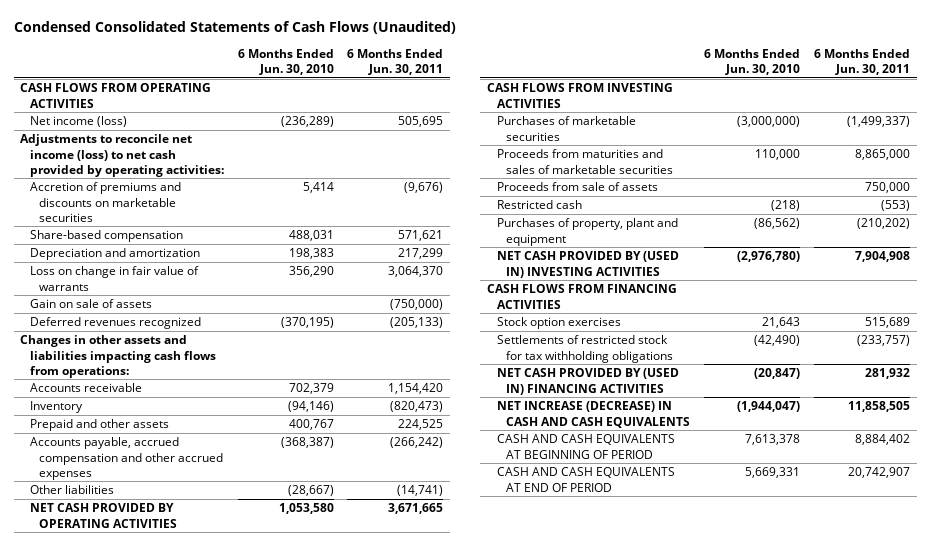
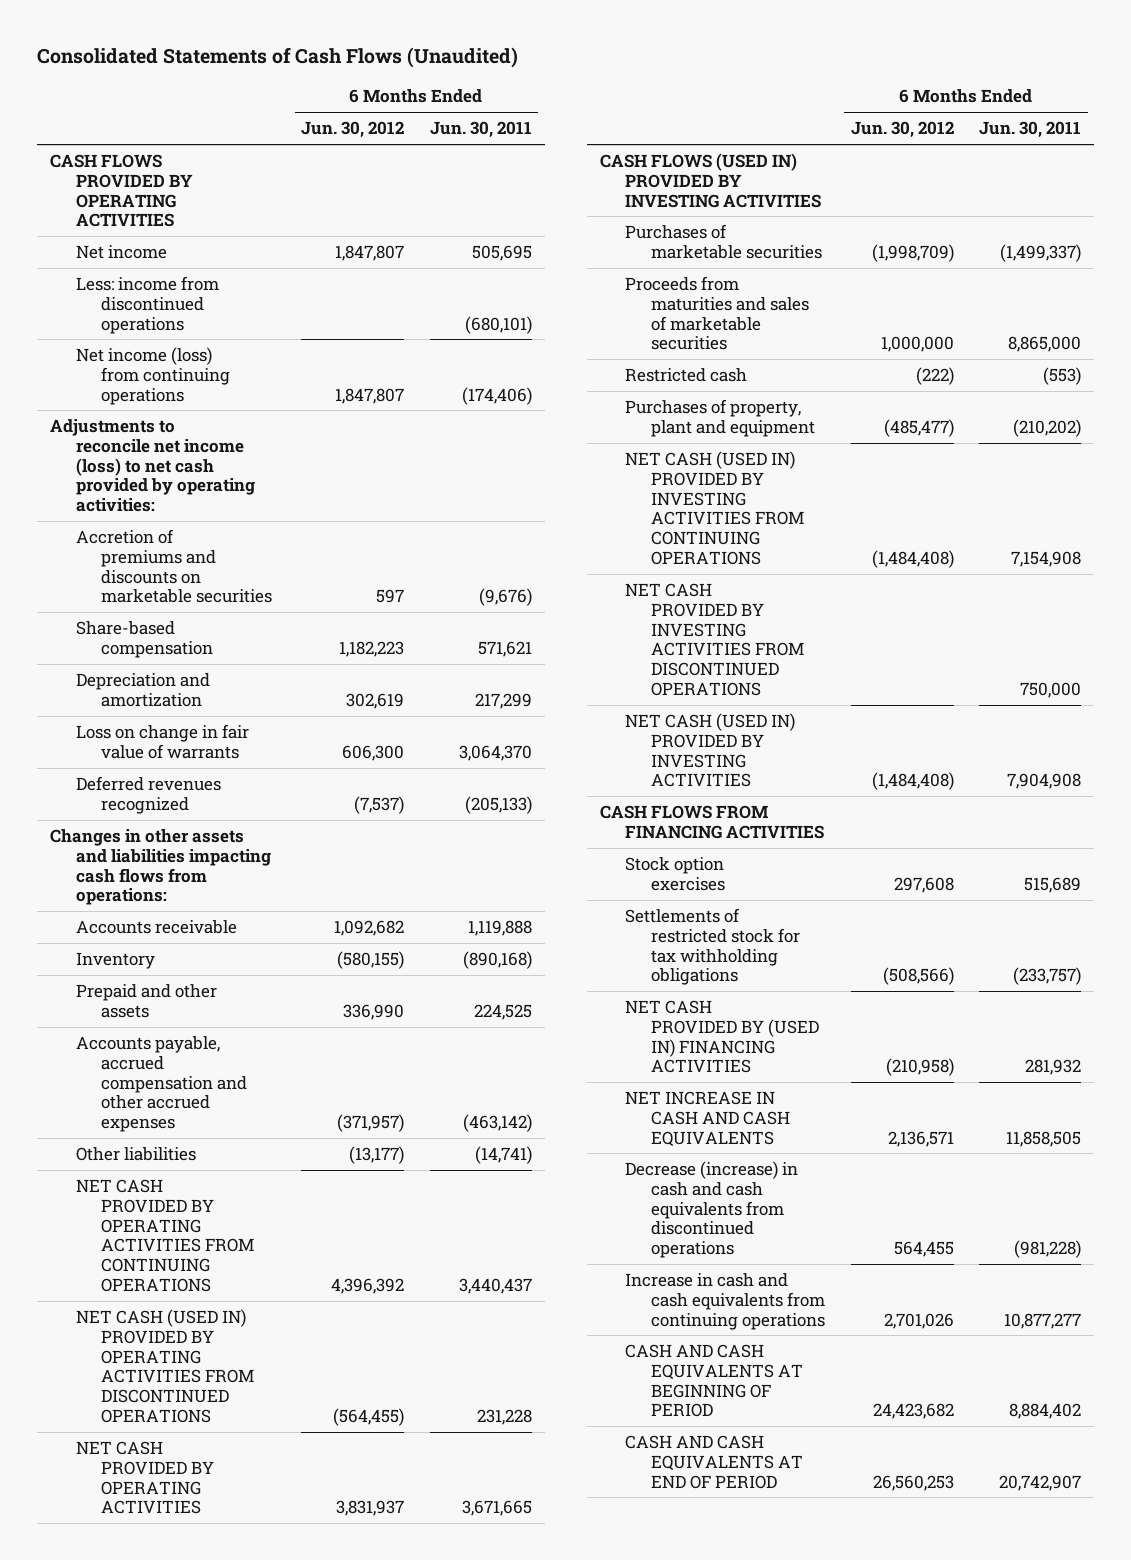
[13,21,456,35] Condensed Consolidated Statements of Cash Flows (Unaudited) -> [37,47,519,69] Consolidated Statements of Cash Flows (Unaudited)
[237,48,334,76] 6 Months Ended Jun. 30, 2010 -> none
none -> [301,121,405,139] Jun. 30, 2012
[20,83,212,108] CASH FLOWS FROM OPERATING ACTIVITIES -> [49,154,193,228] CASH FLOWS PROVIDED BY OPERATING ACTIVITIES
[29,116,127,128] Net income (loss) -> [75,245,167,260] Net income
none -> [75,276,219,334] Less: income from discontinued operations
none -> [75,347,231,405] Net income (loss) from continuing operations
[29,299,152,309] Gain on sale of assets -> none
[388,383,444,395] 1,154,420 -> [467,920,532,937] 1,119,888
[390,401,444,413] (820,473) -> [462,951,532,970] (890,168)
[390,437,444,449] (266,242) -> [462,1114,532,1133] (463,142)
none -> [75,1179,255,1292] NET CASH PROVIDED BY OPERATING ACTIVITIES FROM CONTINUING OPERATIONS
none -> [75,1309,255,1423] NET CASH (USED IN) PROVIDED BY OPERATING ACTIVITIES FROM DISCONTINUED OPERATIONS
[487,83,674,108] CASH FLOWS FROM INVESTING ACTIVITIES -> [599,153,822,208] CASH FLOWS (USED IN) PROVIDED BY INVESTING ACTIVITIES
[496,182,658,192] Proceeds from sale of assets -> none
none -> [625,451,805,565] NET CASH (USED IN) PROVIDED BY INVESTING ACTIVITIES FROM CONTINUING OPERATIONS
none -> [625,583,805,696] NET CASH PROVIDED BY INVESTING ACTIVITIES FROM DISCONTINUED OPERATIONS
[496,251,679,278] NET CASH PROVIDED BY (USED IN) INVESTING ACTIVITIES -> [625,713,796,788] NET CASH (USED IN) PROVIDED BY INVESTING ACTIVITIES
[496,401,690,428] NET INCREASE (DECREASE) IN CASH AND CASH EQUIVALENTS -> [625,1091,791,1147] NET INCREASE IN CASH AND CASH EQUIVALENTS
none -> [625,1161,799,1259] Decrease (increase) in cash and cash equivalents from discontinued operations
none -> [625,1273,826,1330] Increase in cash and cash equivalents from continuing operations

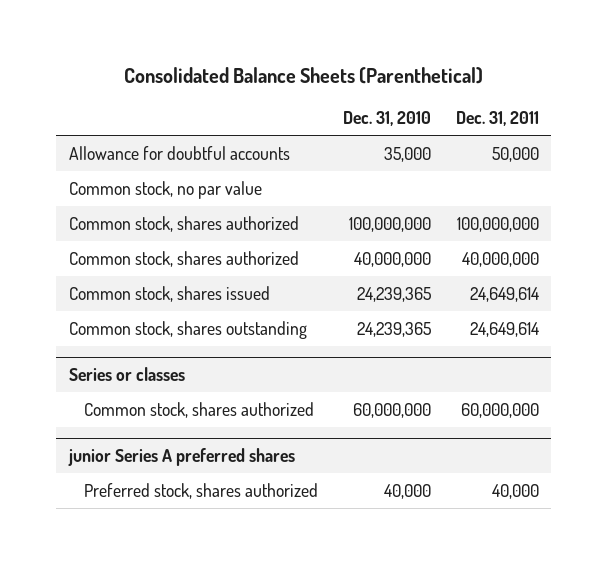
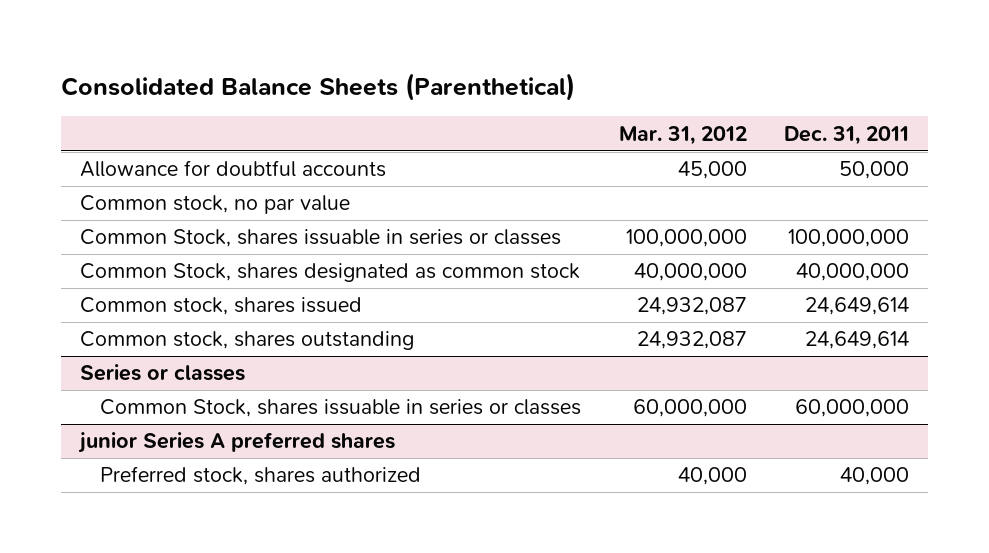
[342,111,431,127] Dec. 31, 2010 -> none
none -> [618,125,747,145] Mar. 31, 2012
[68,215,299,232] Common stock, shares authorized -> [80,229,562,248] Common Stock, shares issuable in series or classes
[68,250,299,267] Common stock, shares authorized -> [80,263,581,283] Common Stock, shares designated as common stock
[83,401,314,418] Common stock, shares authorized -> [100,399,582,418] Common Stock, shares issuable in series or classes

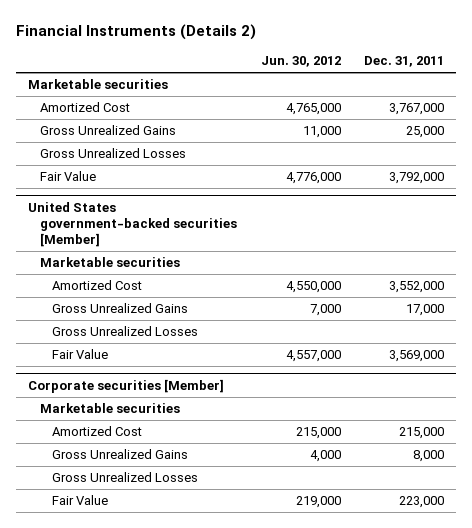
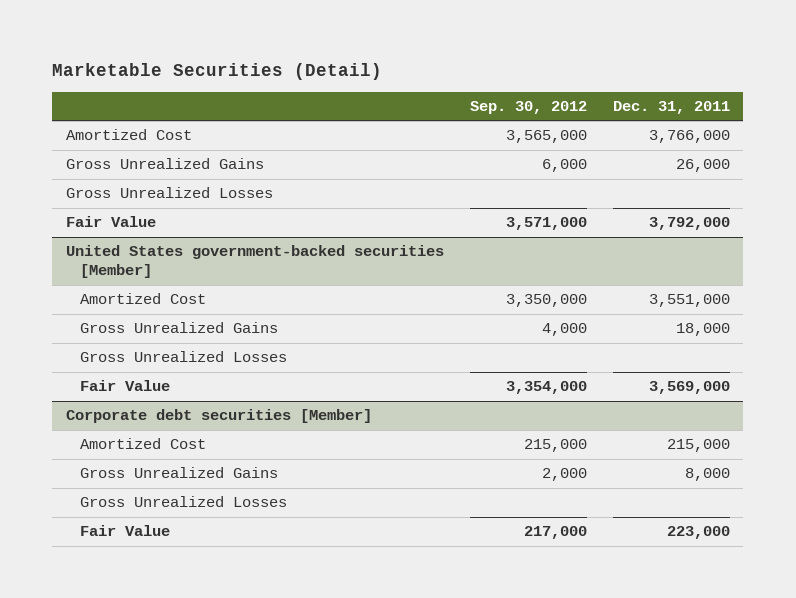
[15,24,256,41] Financial Instruments (Details 2) -> [52,63,383,81] Marketable Securities (Detail)
[260,56,341,68] Jun. 30, 2012 -> none
none -> [469,101,587,115] Sep. 30, 2012
[27,79,168,90] Marketable securities -> none
[389,103,445,116] 3,767,000 -> [649,130,731,144] 3,766,000
[406,126,445,139] 25,000 -> [676,159,731,173] 26,000
[39,257,180,268] Marketable securities -> none
[389,281,445,294] 3,552,000 -> [649,294,731,308] 3,551,000
[406,304,445,317] 17,000 -> [676,323,731,337] 18,000
[39,403,180,414] Marketable securities -> none
[27,379,224,394] Corporate securities [Member] -> [65,409,372,424] Corporate debt securities [Member]

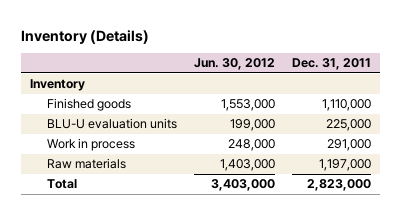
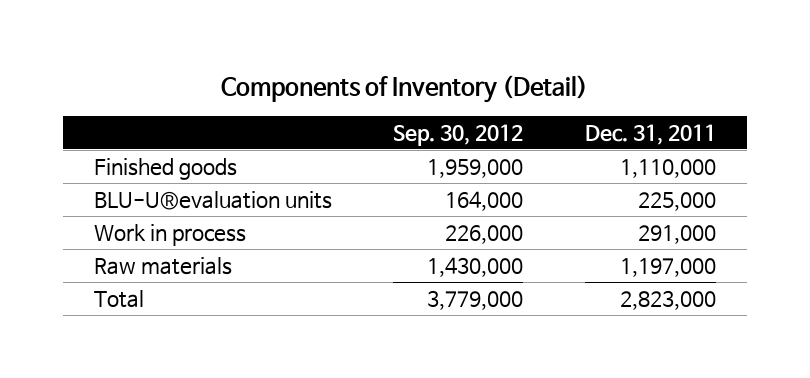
[21,29,150,44] Inventory (Details) -> [220,75,588,104] Components of Inventory (Detail)
[194,58,276,71] Jun. 30, 2012 -> none
none -> [393,123,524,146] Sep. 30, 2012
[29,79,85,92] Inventory -> none
[47,118,178,130] BLU-U evaluation units -> [93,190,332,210] BLU-U®evaluation units

